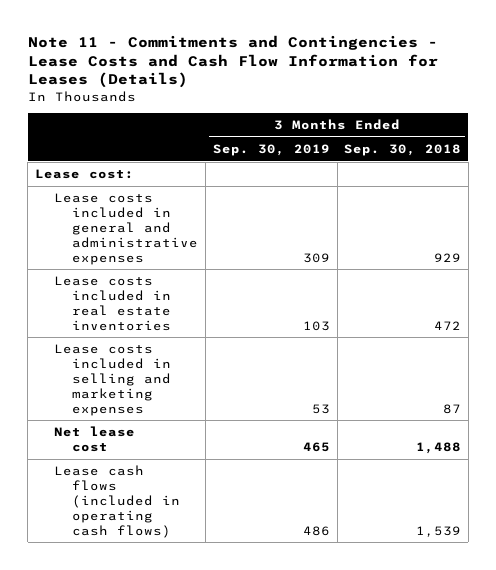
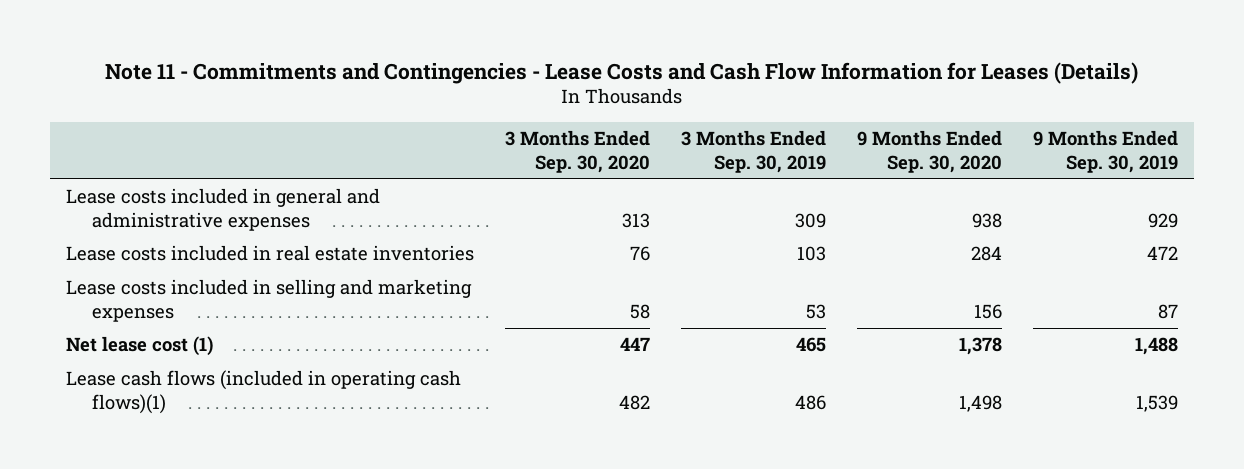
[344,144,462,157] Sep. 30, 2018 -> none
none -> [505,129,651,173] 3 Months Ended Sep. 30, 2020
none -> [857,129,1003,173] 9 Months Ended Sep. 30, 2020
none -> [1033,129,1179,173] 9 Months Ended Sep. 30, 2019
[35,169,135,180] Lease cost: -> none
[53,426,135,453] Net lease cost -> [65,336,213,357] Net lease cost (1)
[53,465,181,538] Lease cash flows (included in operating cash flows) -> [65,370,461,415] Lease cash flows (included in operating cash flows)(1)

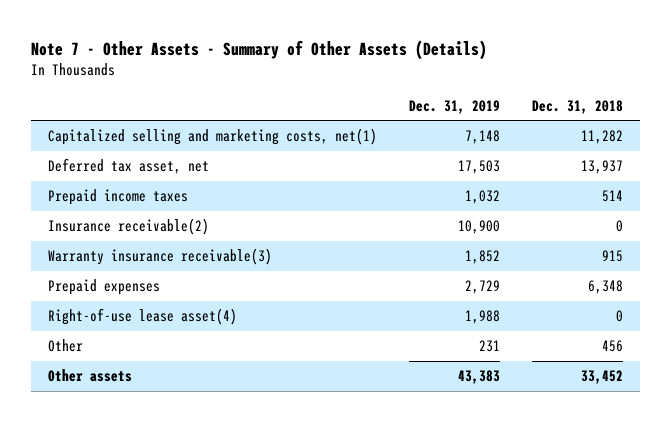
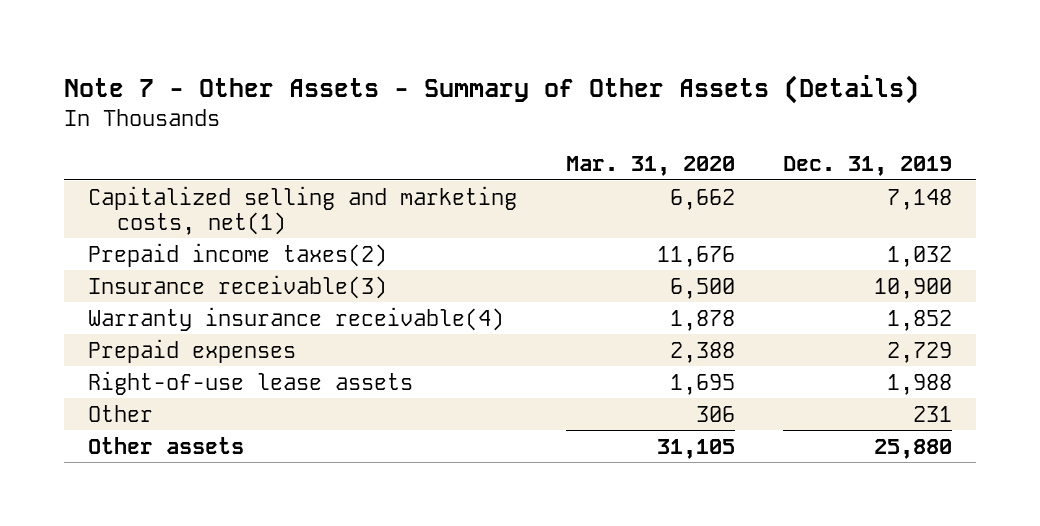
[532,99,624,114] Dec. 31, 2018 -> none
none -> [565,156,735,177] Mar. 31, 2020
[47,158,209,175] Deferred tax asset, net -> none
[47,189,188,206] Prepaid income taxes -> [88,242,388,267] Prepaid income taxes(2)
[47,218,209,236] Insurance receivable(2) -> [88,274,388,299] Insurance receivable(3)
[47,248,272,266] Warranty insurance receivable(3) -> [88,306,505,331] Warranty insurance receivable(4)
[47,308,237,326] Right-of-use lease asset(4) -> [88,370,414,395] Right-of-use lease assets
[458,370,501,385] 43,383 -> [873,438,952,459] 25,880

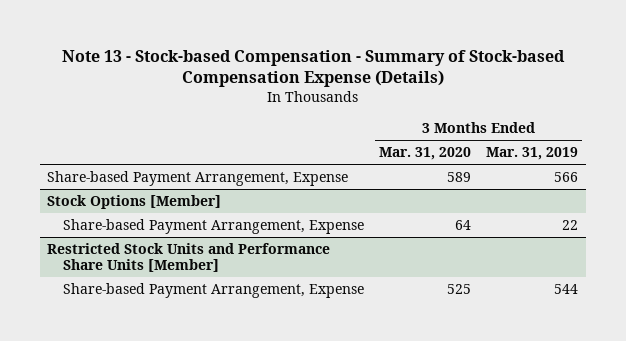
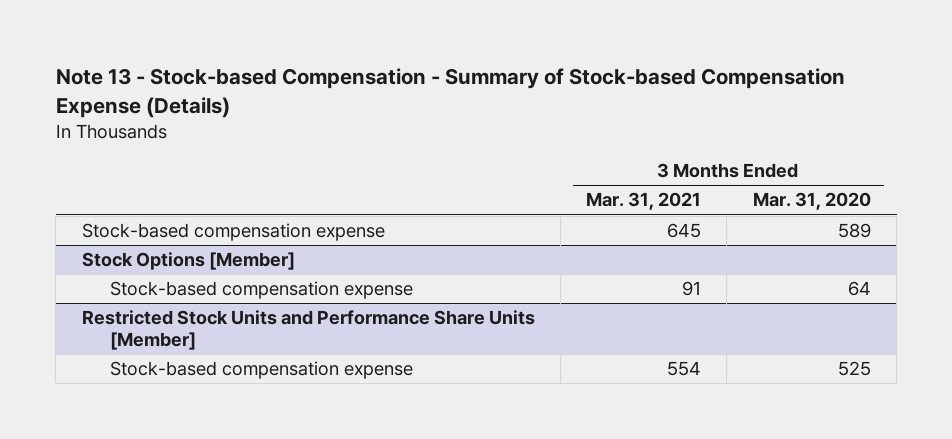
[486,147,579,161] Mar. 31, 2019 -> none
none -> [586,192,702,211] Mar. 31, 2021
[47,171,349,187] Share-based Payment Arrangement, Expense -> [81,223,385,242] Stock-based compensation expense
[62,219,364,235] Share-based Payment Arrangement, Expense -> [109,281,413,300] Stock-based compensation expense
[62,283,364,299] Share-based Payment Arrangement, Expense -> [109,361,413,380] Stock-based compensation expense

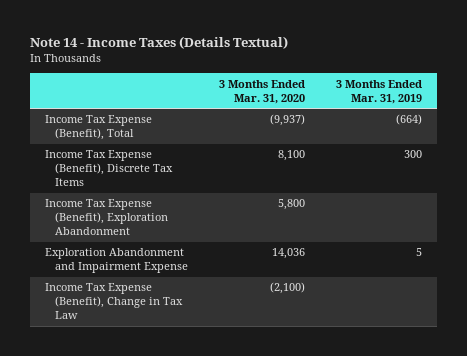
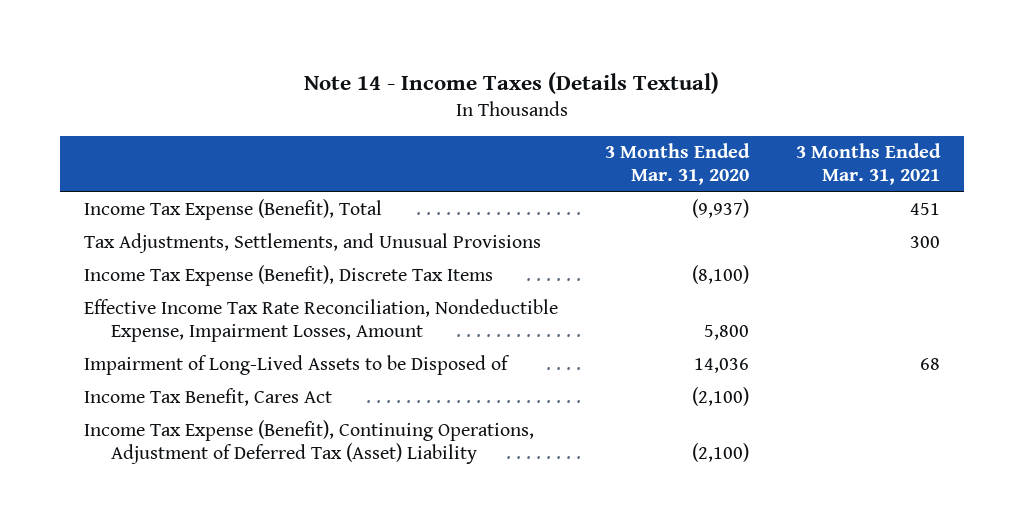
[335,79,422,104] 3 Months Ended Mar. 31, 2019 -> none
none -> [796,143,942,186] 3 Months Ended Mar. 31, 2021
[44,283,184,320] Income Tax Expense (Benefit), Change in Tax Law -> none
none -> [83,233,541,254] Tax Adjustments, Settlements, and Unusual Provisions
[277,150,305,162] 8,100 -> [691,265,749,285] (8,100)
[44,199,169,236] Income Tax Expense (Benefit), Exploration Abandonment -> [83,299,558,343] Effective Income Tax Rate Reconciliation, Nondeductible Expense, Impairment Losses, Amount
[44,248,189,274] Exploration Abandonment and Impairment Expense -> [83,355,510,376] Impairment of Long-Lived Assets to be Disposed of
none -> [83,388,332,407] Income Tax Benefit, Cares Act
none -> [83,420,534,465] Income Tax Expense (Benefit), Continuing Operations, Adjustment of Deferred Tax (Asset) Liability

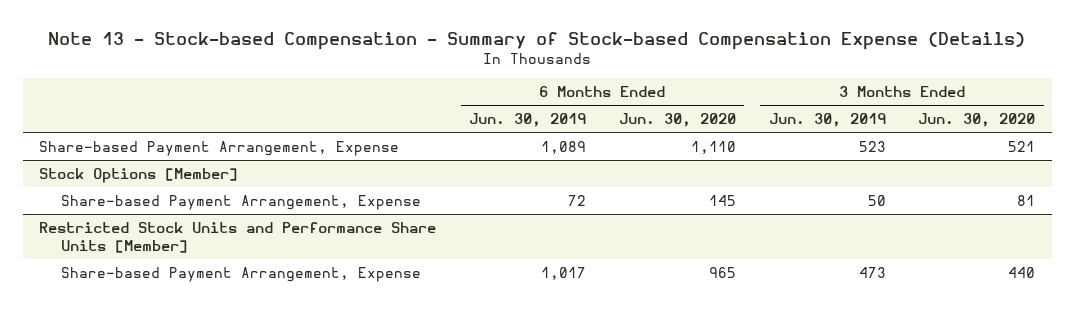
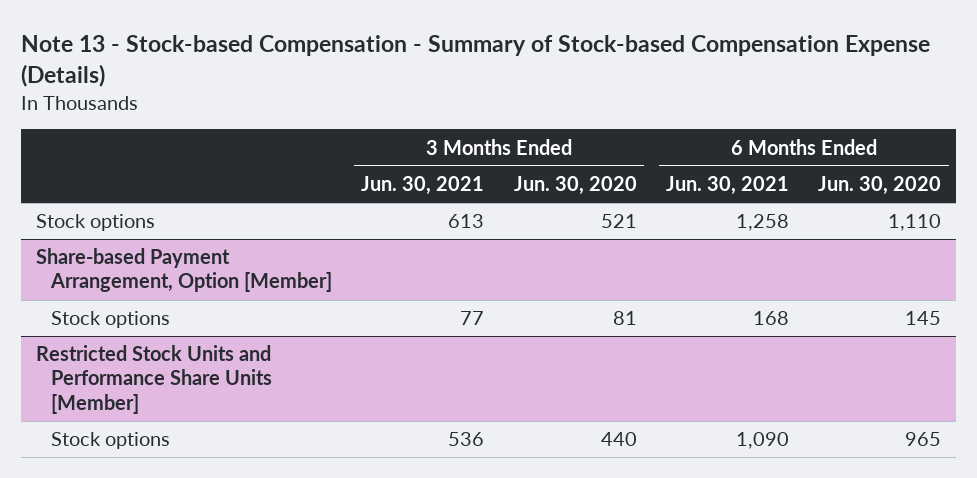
[469,113,587,128] Jun. 30, 2019 -> none
[768,113,886,128] Jun. 30, 2019 -> none
none -> [361,176,485,196] Jun. 30, 2021
none -> [665,176,789,196] Jun. 30, 2021
[39,167,239,183] Stock Options [Member] -> none
[39,140,400,156] Share-based Payment Arrangement, Expense -> [35,214,155,232] Stock options
none -> [35,248,332,293] Share-based Payment Arrangement, Option [Member]
[61,194,422,210] Share-based Payment Arrangement, Expense -> [50,311,170,329] Stock options
[61,266,422,282] Share-based Payment Arrangement, Expense -> [50,432,170,450] Stock options

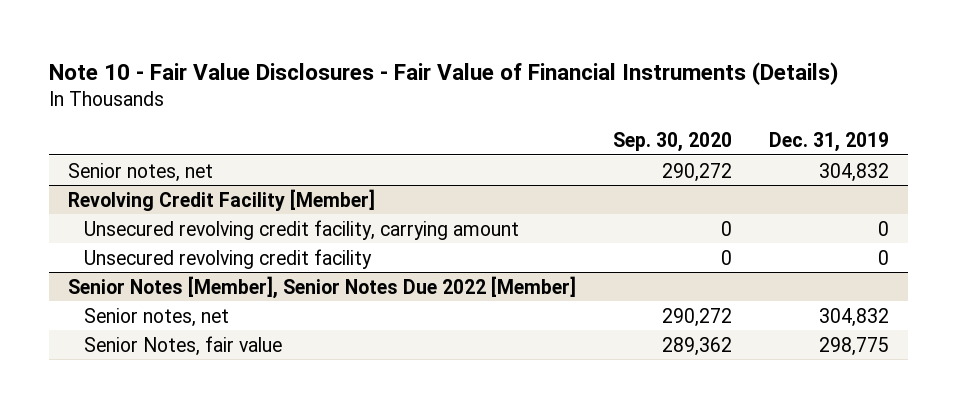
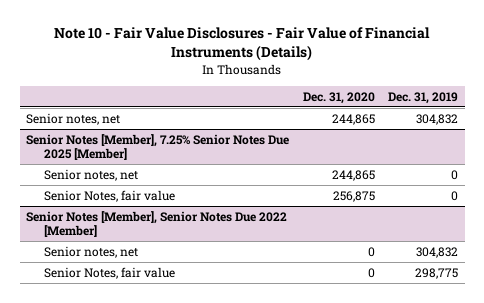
[612,132,732,153] Sep. 30, 2020 -> none
none -> [302,91,375,104] Dec. 31, 2020
[67,188,375,211] Revolving Credit Facility [Member] -> none
[84,219,520,240] Unsecured revolving credit facility, carrying amount -> none
[84,248,373,269] Unsecured revolving credit facility -> none
none -> [26,133,290,161] Senior Notes [Member], 7.25% Senior Notes Due 2025 [Member]
none -> [43,168,138,181] Senior notes, net
none -> [43,189,175,202] Senior Notes, fair value

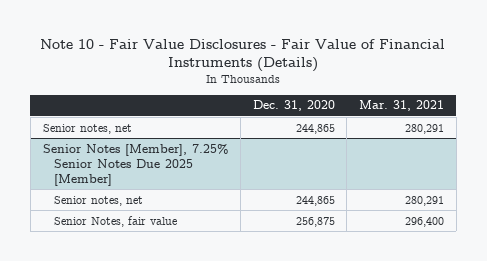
[388,91,459,104] Dec. 31, 2019 -> none
none -> [359,100,445,112] Mar. 31, 2021
[26,210,288,238] Senior Notes [Member], Senior Notes Due 2022 [Member] -> none
[43,245,138,258] Senior notes, net -> none
[43,266,175,279] Senior Notes, fair value -> none

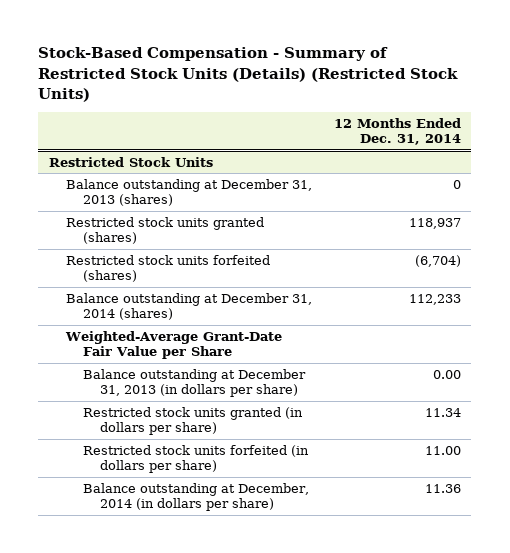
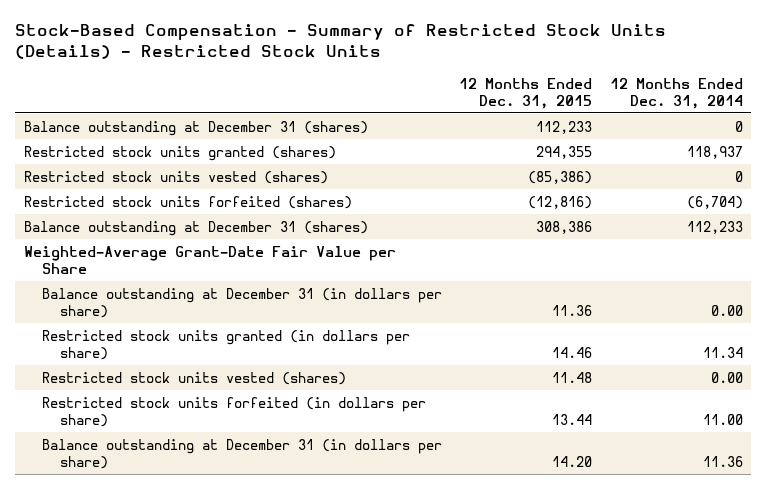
[38,47,459,102] Stock-Based Compensation - Summary of Restricted Stock Units (Details) (Restricted Stock Units) -> [15,24,667,60] Stock-Based Compensation - Summary of Restricted Stock Units (Details) - Restricted Stock Units
none -> [459,77,593,109] 12 Months Ended Dec. 31, 2015
[49,156,214,167] Restricted Stock Units -> none
[65,178,312,207] Balance outstanding at December 31, 2013 (shares) -> [24,120,369,136] Balance outstanding at December 31 (shares)
none -> [24,170,329,184] Restricted stock units vested (shares)
[65,292,312,321] Balance outstanding at December 31, 2014 (shares) -> [24,220,369,236] Balance outstanding at December 31 (shares)
[82,368,306,398] Balance outstanding at December 31, 2013 (in dollars per share) -> [42,287,443,318] Balance outstanding at December 31 (in dollars per share)
none -> [42,371,347,385] Restricted stock units vested (shares)
[82,482,309,512] Balance outstanding at December, 2014 (in dollars per share) -> [42,438,443,469] Balance outstanding at December 31 (in dollars per share)

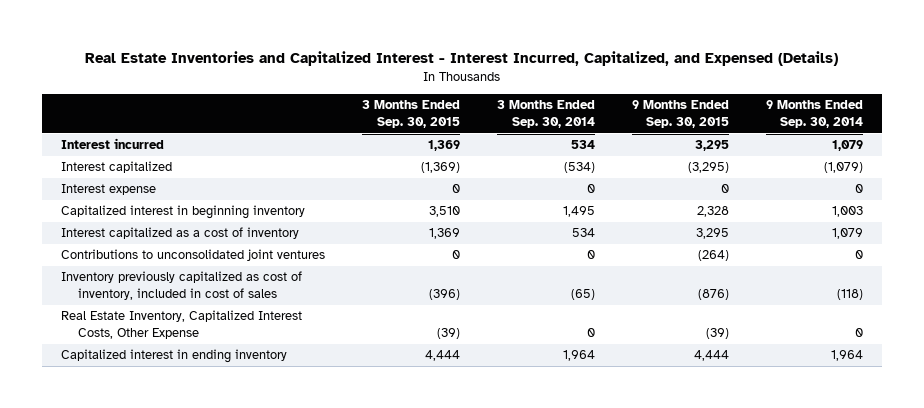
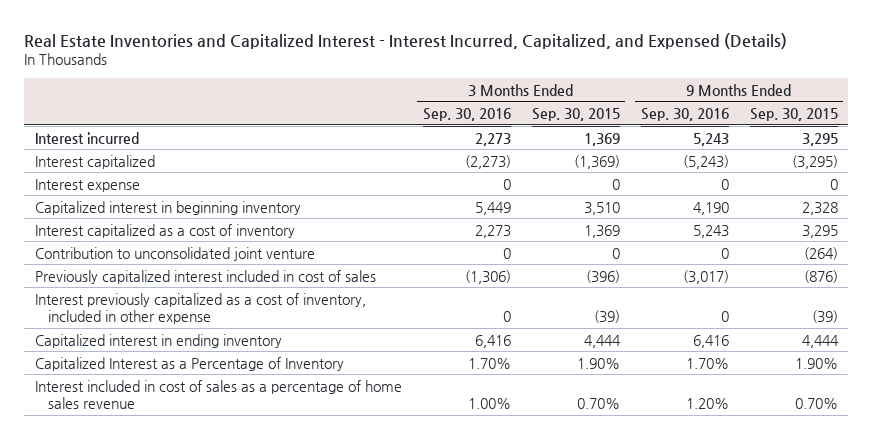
[496,100,595,129] 3 Months Ended Sep. 30, 2014 -> none
[765,100,863,129] 9 Months Ended Sep. 30, 2014 -> none
none -> [422,108,511,122] Sep. 30, 2016
none -> [640,108,729,122] Sep. 30, 2016
[60,249,325,262] Contributions to unconsolidated joint ventures -> [34,246,315,261] Contribution to unconsolidated joint venture
[60,271,302,301] Inventory previously capitalized as cost of inventory, included in cost of sales -> [34,269,376,284] Previously capitalized interest included in cost of sales
[60,310,302,340] Real Estate Inventory, Capitalized Interest Costs, Other Expense -> [34,292,366,325] Interest previously capitalized as a cost of inventory, included in other expense
none -> [34,356,344,371] Capitalized Interest as a Percentage of Inventory
none -> [34,379,402,410] Interest included in cost of sales as a percentage of home sales revenue

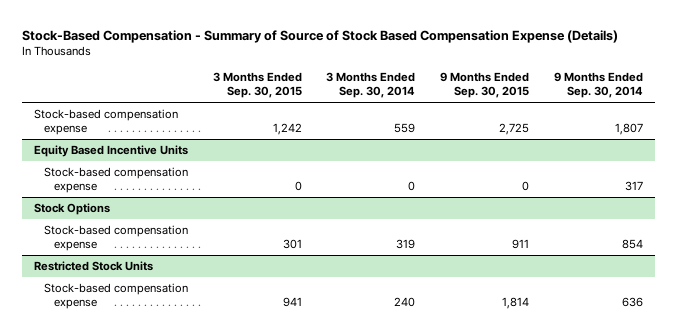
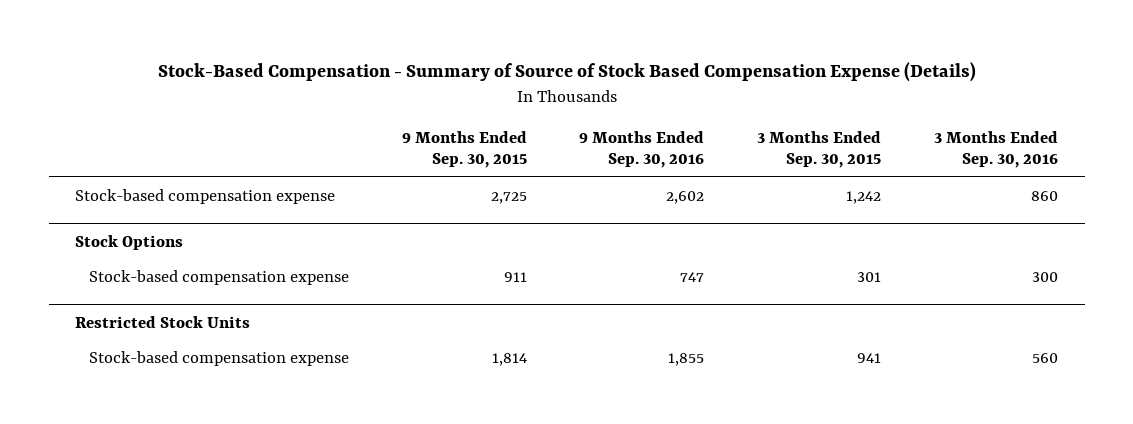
[326,72,416,99] 3 Months Ended Sep. 30, 2014 -> none
[553,72,643,99] 9 Months Ended Sep. 30, 2014 -> none
none -> [579,130,705,169] 9 Months Ended Sep. 30, 2016
none -> [934,130,1059,169] 3 Months Ended Sep. 30, 2016
[34,145,189,158] Equity Based Incentive Units -> none
[44,167,189,194] Stock-based compensation expense -> none

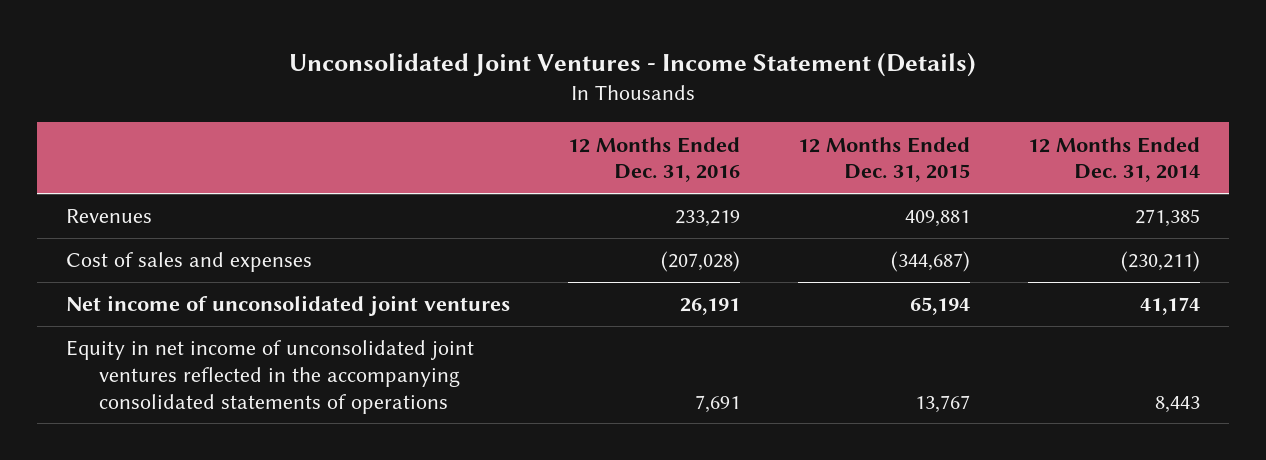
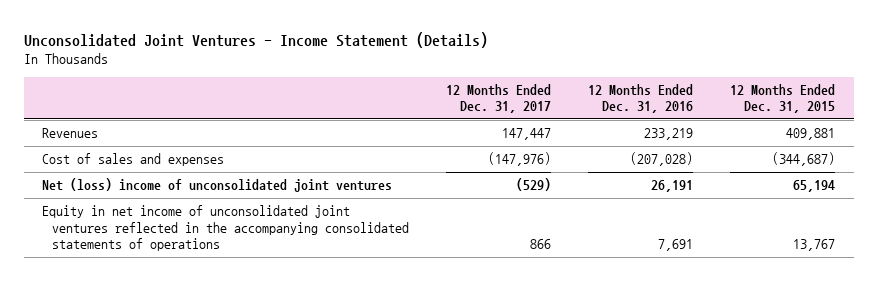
[1028,136,1201,183] 12 Months Ended Dec. 31, 2014 -> none
none -> [446,83,552,114] 12 Months Ended Dec. 31, 2017
[65,295,510,317] Net income of unconsolidated joint ventures -> [42,178,393,193] Net (loss) income of unconsolidated joint ventures

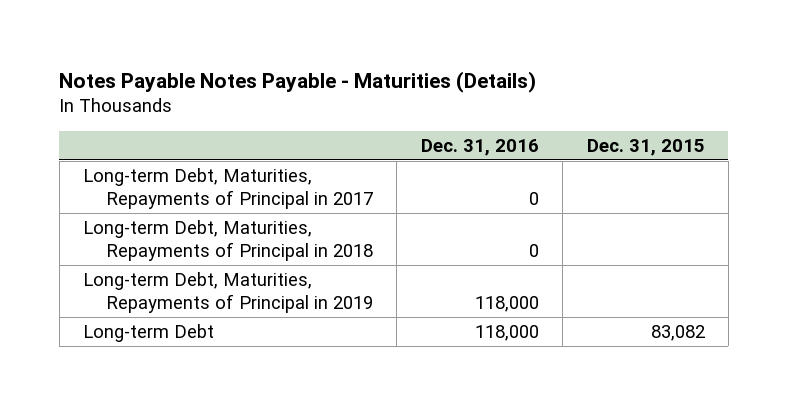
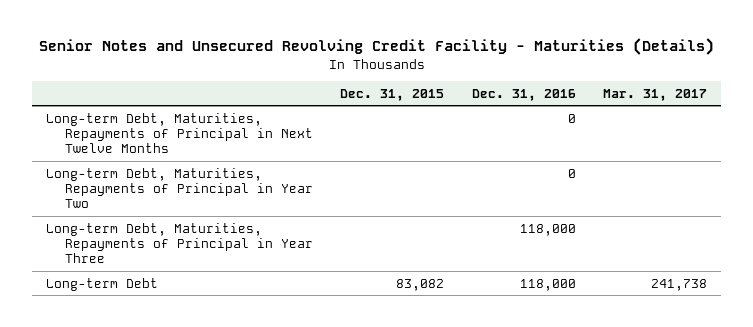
[59,70,537,93] Notes Payable Notes Payable - Maturities (Details) -> [38,38,714,56] Senior Notes and Unsecured Revolving Credit Facility - Maturities (Details)
none -> [603,88,708,101] Mar. 31, 2017
[82,168,373,210] Long-term Debt, Maturities, Repayments of Principal in 2017 -> [45,112,313,154] Long-term Debt, Maturities, Repayments of Principal in Next Twelve Months
[82,220,373,262] Long-term Debt, Maturities, Repayments of Principal in 2018 -> [45,167,313,209] Long-term Debt, Maturities, Repayments of Principal in Year Two
[82,272,373,314] Long-term Debt, Maturities, Repayments of Principal in 2019 -> [45,222,313,264] Long-term Debt, Maturities, Repayments of Principal in Year Three

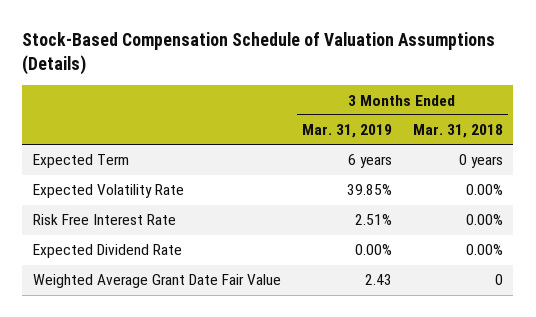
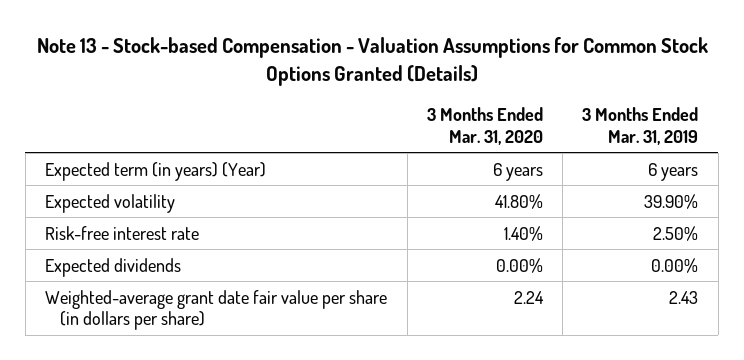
[22,32,496,75] Stock-Based Compensation Schedule of Valuation Assumptions (Details) -> [36,37,708,86] Note 13 - Stock-based Compensation - Valuation Assumptions for Common Stock Options Granted (Details)
[412,124,503,139] Mar. 31, 2018 -> none
none -> [426,107,543,145] 3 Months Ended Mar. 31, 2020
[32,154,129,169] Expected Term -> [45,161,267,181] Expected term (in years) (Year)
[32,184,184,199] Expected Volatility Rate -> [45,193,176,213] Expected volatility
[346,184,392,196] 39.85% -> [644,193,699,209] 39.90%
[32,214,176,226] Risk Free Interest Rate -> [45,225,200,240] Risk-free interest rate
[354,214,392,226] 2.51% -> [653,225,699,241] 2.50%
[32,244,182,259] Expected Dividend Rate -> [45,257,182,277] Expected dividends
[32,274,281,289] Weighted Average Grant Date Fair Value -> [45,289,388,331] Weighted-average grant date fair value per share (in dollars per share)

